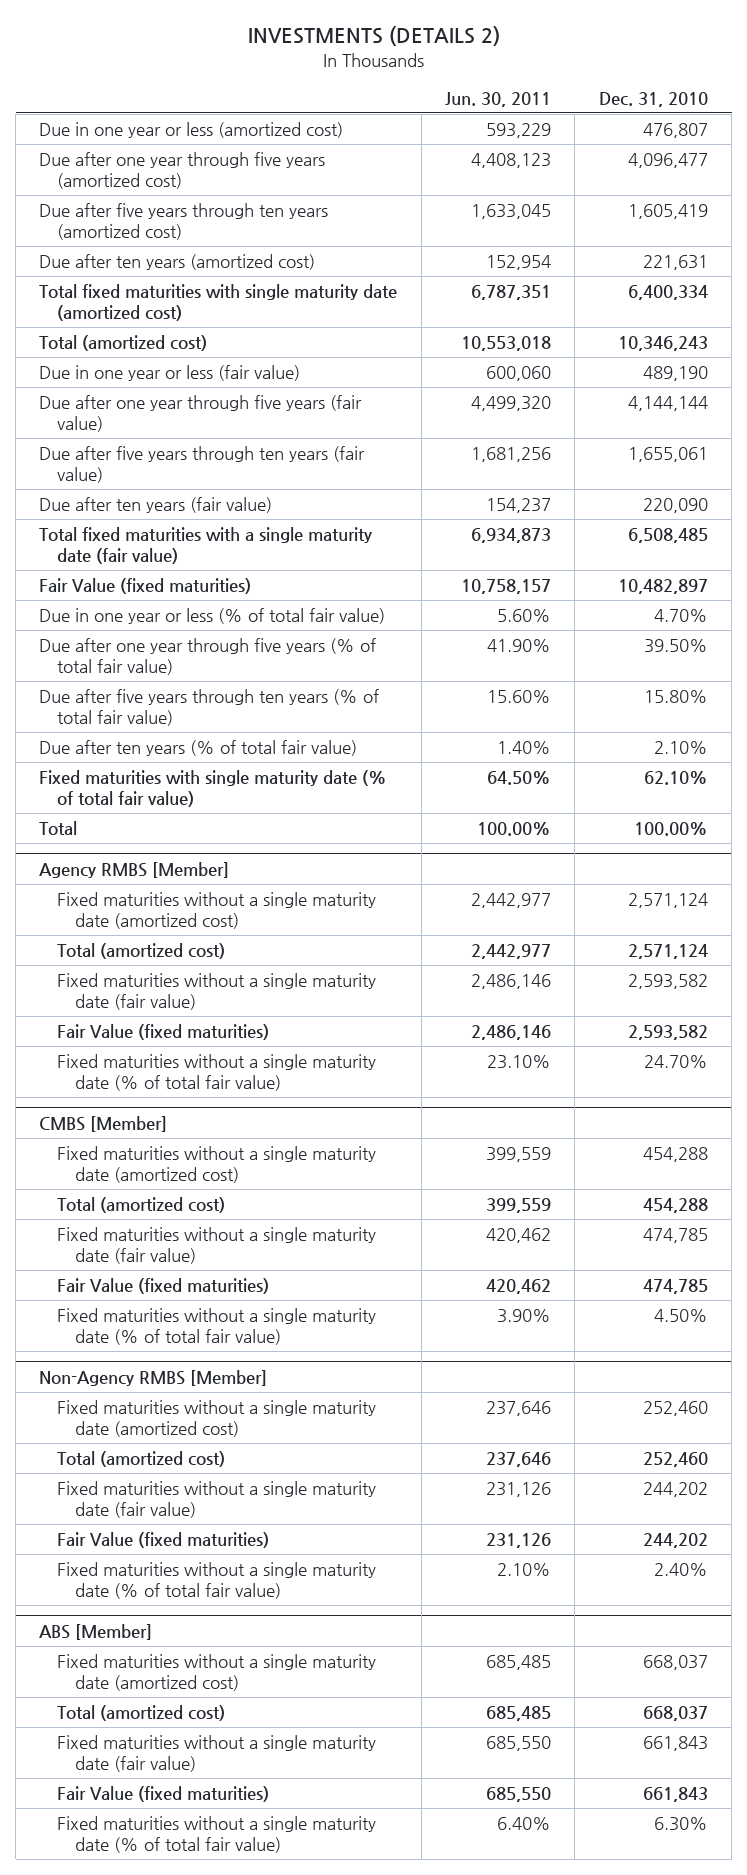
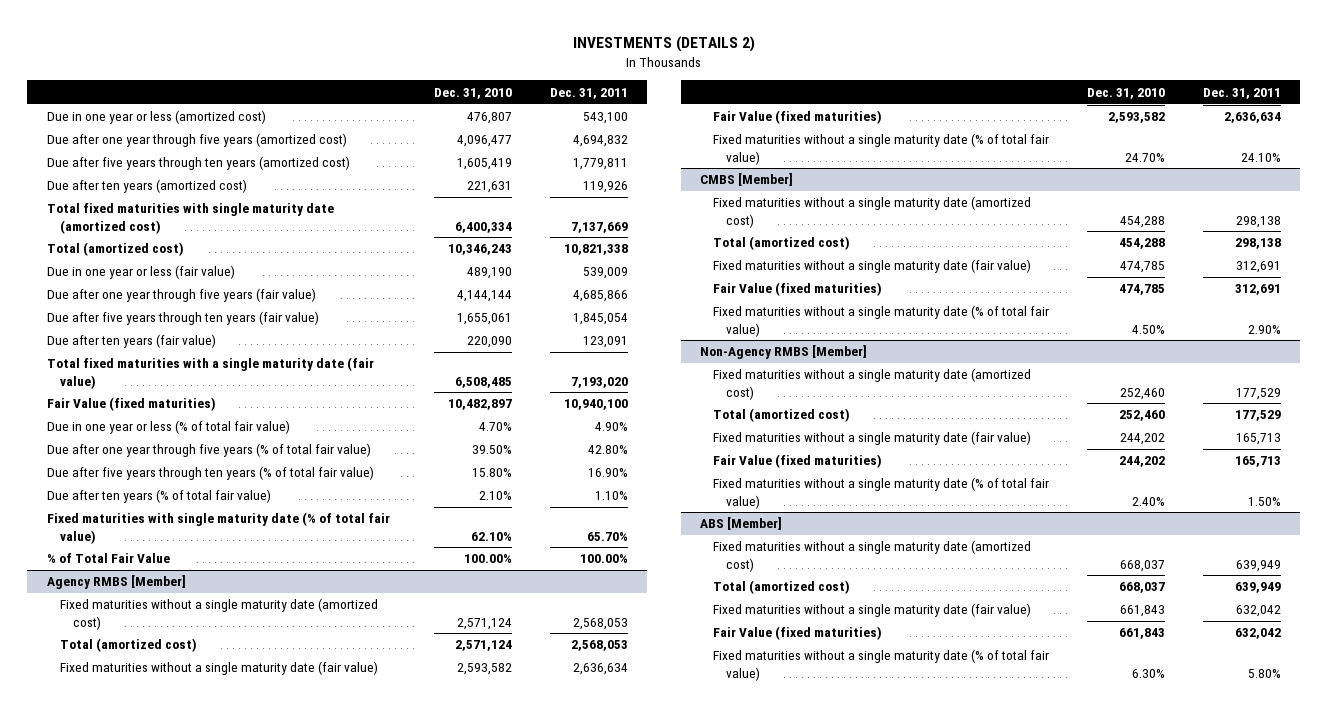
[445,91,552,107] Jun. 30, 2011 -> none
none -> [549,87,628,99] Dec. 31, 2011
[39,821,78,836] Total -> [46,553,170,564] % of Total Fair Value

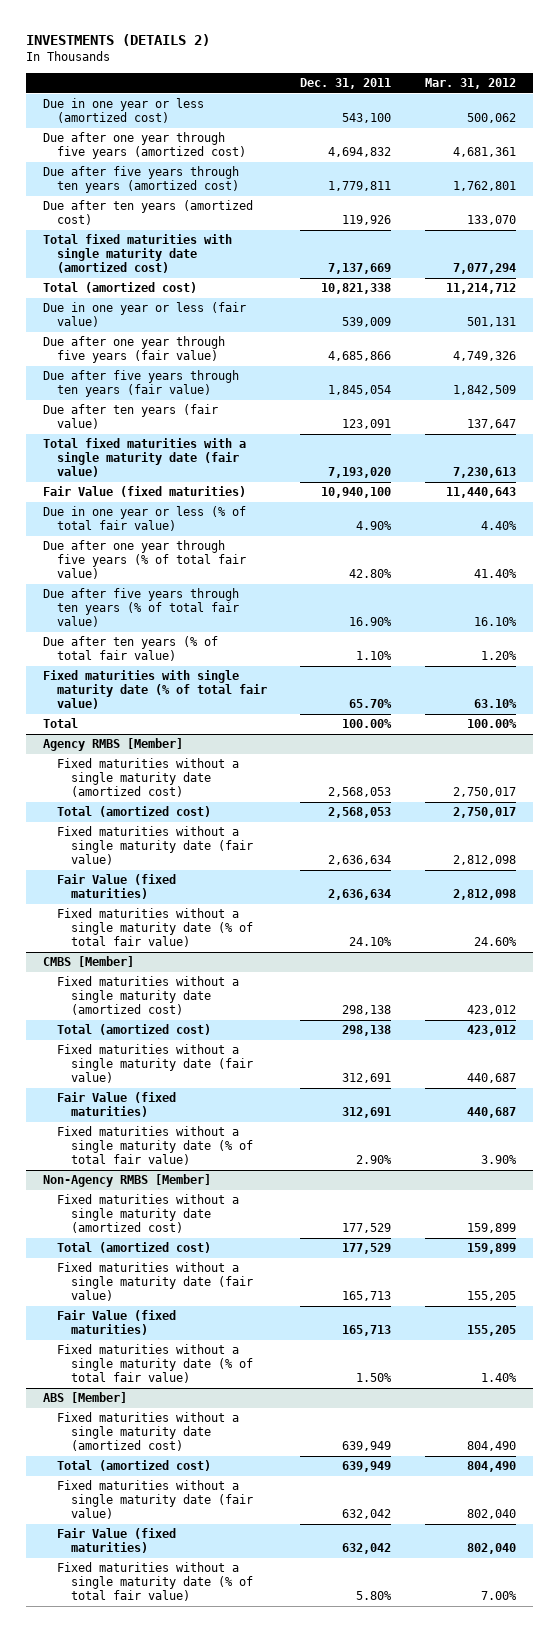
[433,87,512,99] Dec. 31, 2010 -> none
none -> [424,78,516,90] Mar. 31, 2012
[46,553,170,564] % of Total Fair Value -> [42,718,78,729] Total

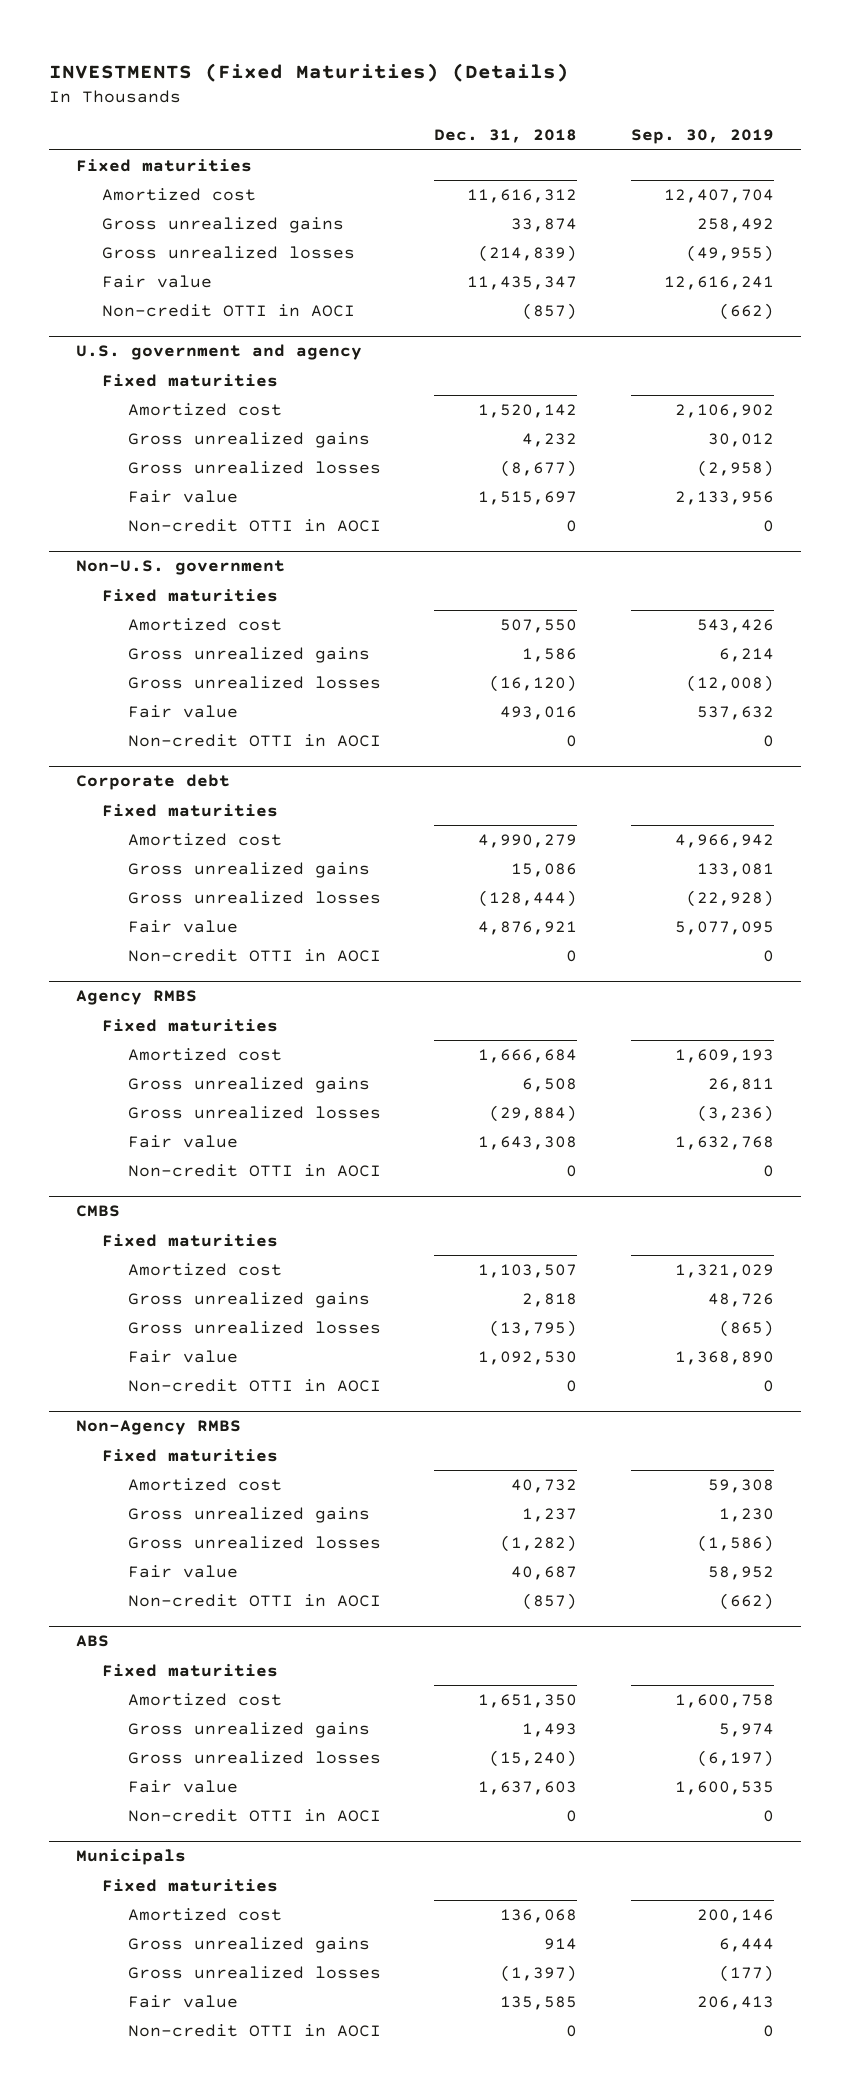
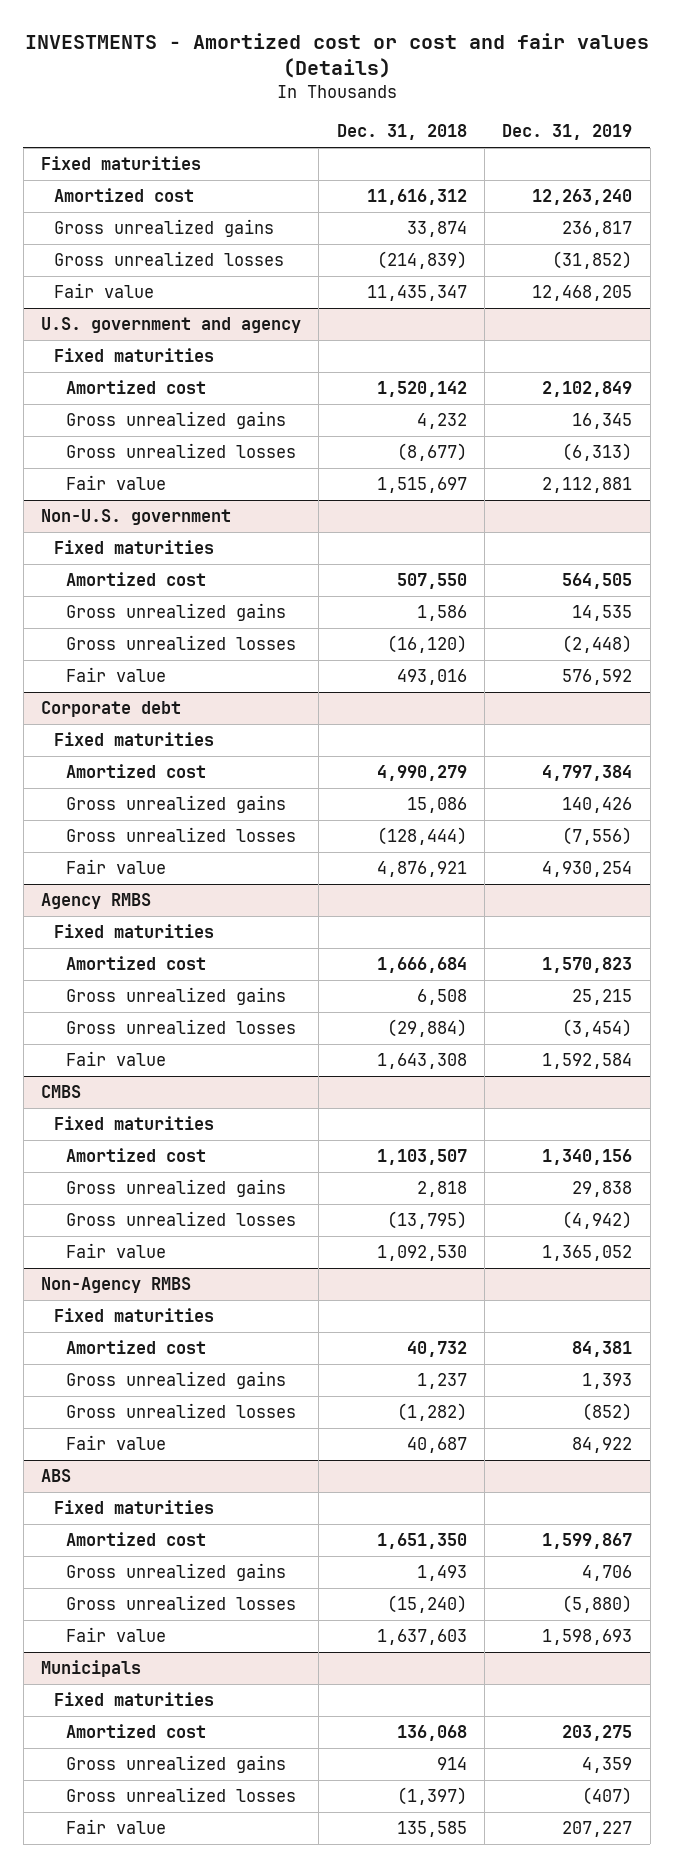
[49,62,570,82] INVESTMENTS (Fixed Maturities) (Details) -> [24,33,649,79] INVESTMENTS - Amortized cost or cost and fair values (Details)
[631,129,775,145] Sep. 30, 2019 -> none
none -> [502,124,633,141] Dec. 31, 2019
[101,304,355,318] Non-credit OTTI in AOCI -> none
[127,519,381,533] Non-credit OTTI in AOCI -> none
[127,734,381,748] Non-credit OTTI in AOCI -> none
[127,949,381,963] Non-credit OTTI in AOCI -> none
[127,1164,381,1178] Non-credit OTTI in AOCI -> none
[127,1379,381,1393] Non-credit OTTI in AOCI -> none
[127,1594,381,1608] Non-credit OTTI in AOCI -> none
[127,1809,381,1823] Non-credit OTTI in AOCI -> none
[127,2024,381,2038] Non-credit OTTI in AOCI -> none

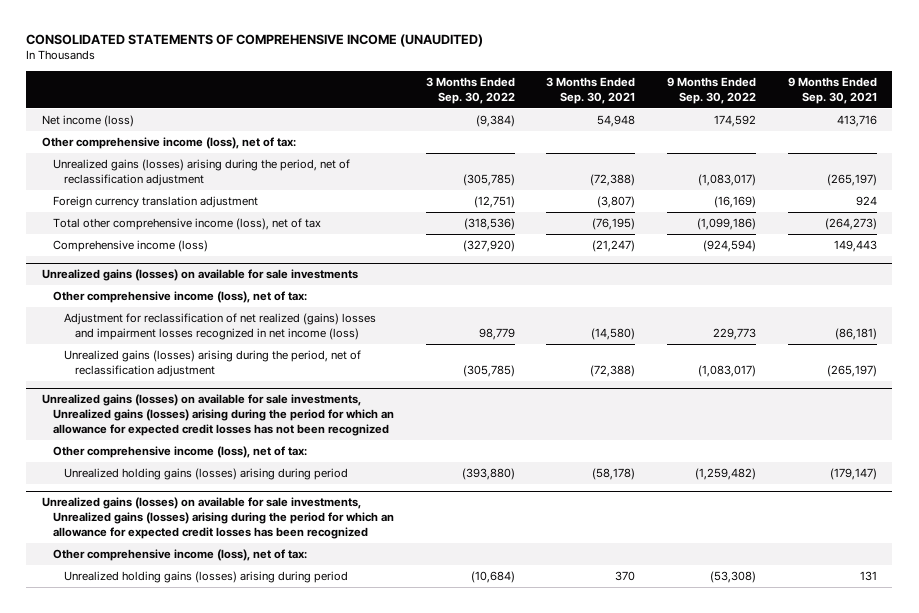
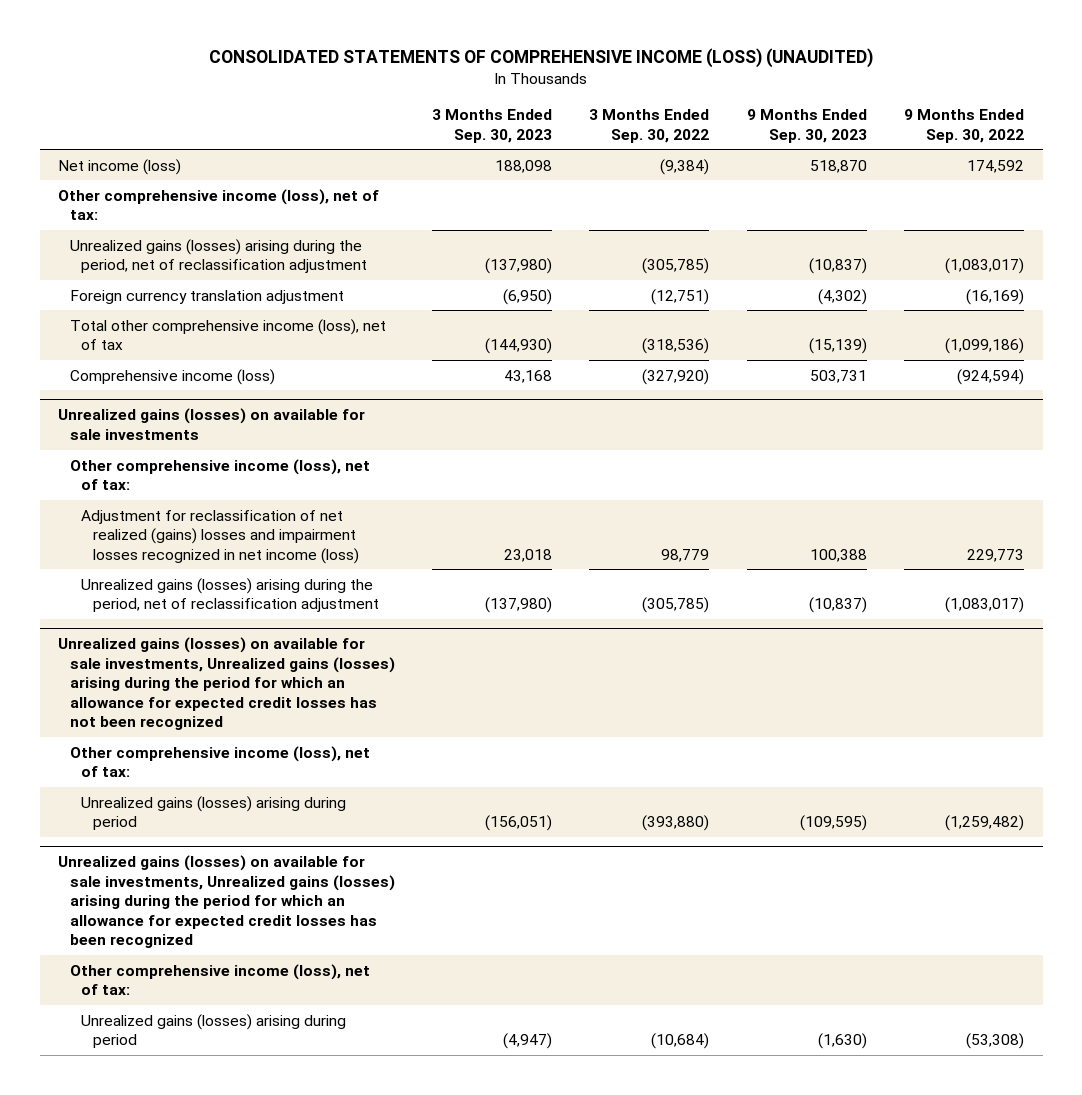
[26,34,484,48] CONSOLIDATED STATEMENTS OF COMPREHENSIVE INCOME (UNAUDITED) -> [209,48,874,69] CONSOLIDATED STATEMENTS OF COMPREHENSIVE INCOME (LOSS) (UNAUDITED)
[546,77,636,104] 3 Months Ended Sep. 30, 2021 -> none
[787,77,877,104] 9 Months Ended Sep. 30, 2021 -> none
none -> [432,109,553,143] 3 Months Ended Sep. 30, 2023
none -> [746,109,867,143] 9 Months Ended Sep. 30, 2023
[64,468,349,481] Unrealized holding gains (losses) arising during period -> [81,795,347,831] Unrealized gains (losses) arising during period
[64,571,349,584] Unrealized holding gains (losses) arising during period -> [81,1013,347,1049] Unrealized gains (losses) arising during period

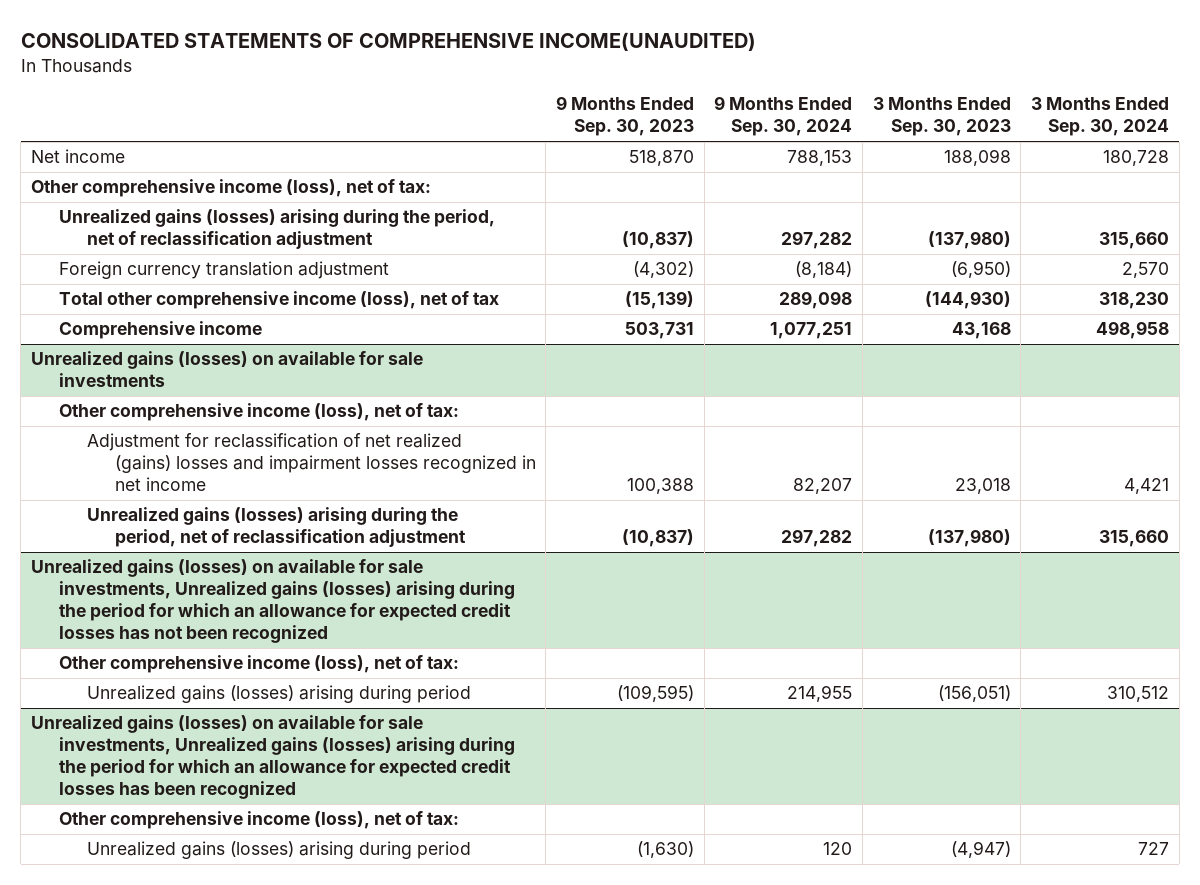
[209,48,874,69] CONSOLIDATED STATEMENTS OF COMPREHENSIVE INCOME (LOSS) (UNAUDITED) -> [20,32,756,52] CONSOLIDATED STATEMENTS OF COMPREHENSIVE INCOME(UNAUDITED)
[589,109,710,143] 3 Months Ended Sep. 30, 2022 -> none
[903,109,1024,143] 9 Months Ended Sep. 30, 2022 -> none
none -> [714,96,853,137] 9 Months Ended Sep. 30, 2024
none -> [1030,97,1169,137] 3 Months Ended Sep. 30, 2024
[58,158,182,175] Net income (loss) -> [31,149,126,164] Net income
[69,368,275,385] Comprehensive income (loss) -> [58,321,262,340] Comprehensive income
[81,509,359,564] Adjustment for reclassification of net realized (gains) losses and impairment losses recognized in net income (loss) -> [86,433,536,492] Adjustment for reclassification of net realized (gains) losses and impairment losses recognized in net income

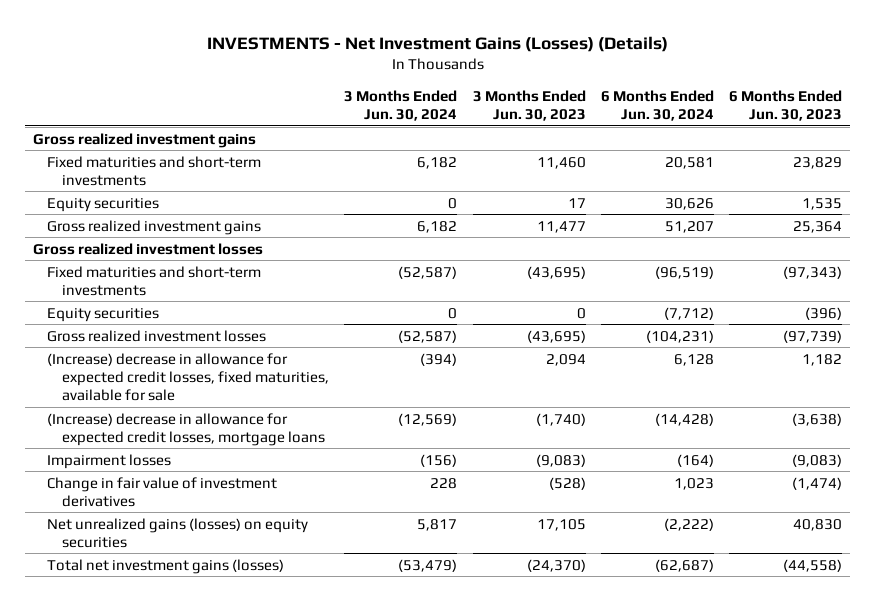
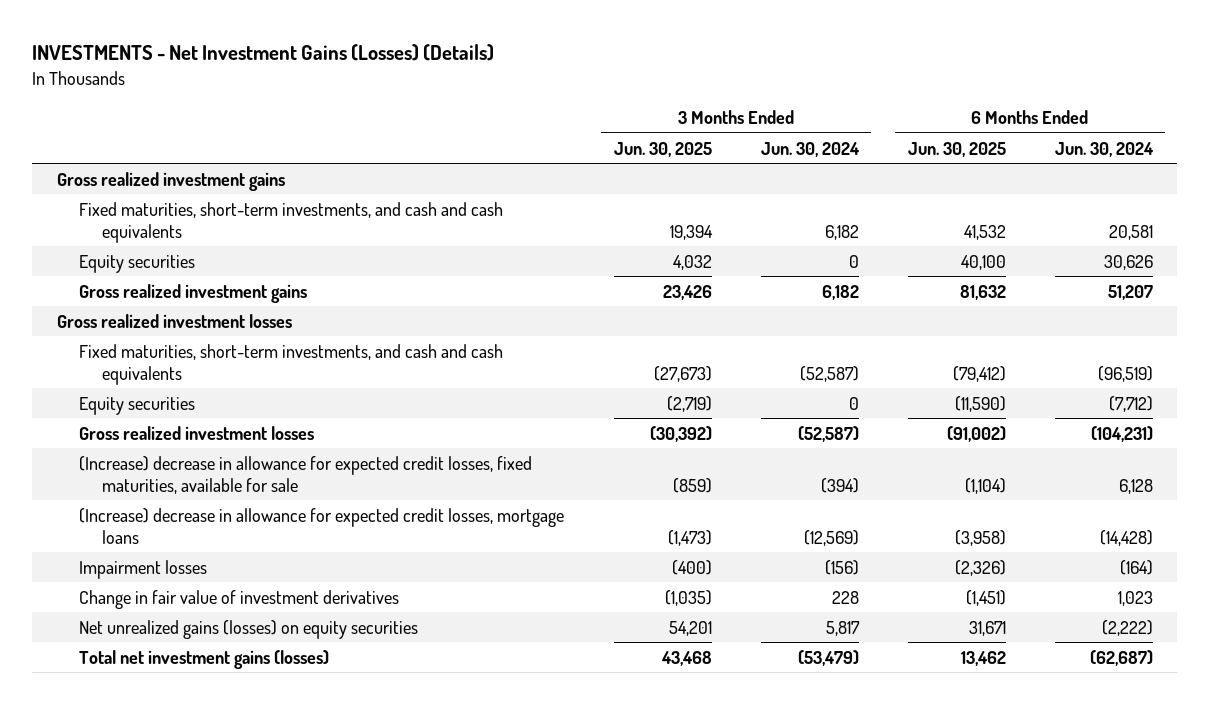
[472,90,586,122] 3 Months Ended Jun. 30, 2023 -> none
[729,90,843,122] 6 Months Ended Jun. 30, 2023 -> none
none -> [613,141,712,157] Jun. 30, 2025
none -> [907,141,1006,157] Jun. 30, 2025
[47,155,262,186] Fixed maturities and short-term investments -> [79,201,504,243] Fixed maturities, short-term investments, and cash and cash equivalents
[47,265,262,296] Fixed maturities and short-term investments -> [79,343,504,385] Fixed maturities, short-term investments, and cash and cash equivalents

